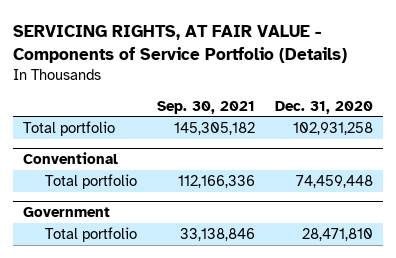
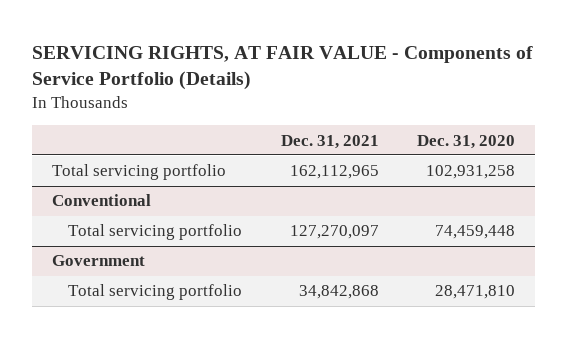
[156,100,255,114] Sep. 30, 2021 -> none
none -> [280,134,379,149] Dec. 31, 2021
[23,120,116,136] Total portfolio -> [51,164,226,181] Total servicing portfolio
[45,173,138,189] Total portfolio -> [68,224,243,241] Total servicing portfolio
[45,226,138,242] Total portfolio -> [68,284,243,301] Total servicing portfolio

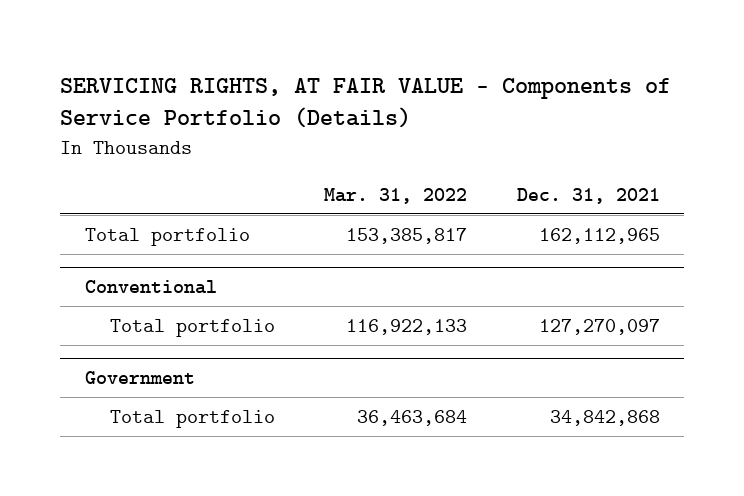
[417,134,516,149] Dec. 31, 2020 -> none
none -> [324,187,468,204] Mar. 31, 2022
[51,164,226,181] Total servicing portfolio -> [84,227,250,246] Total portfolio
[68,224,243,241] Total servicing portfolio -> [109,318,275,337] Total portfolio
[68,284,243,301] Total servicing portfolio -> [109,409,275,428] Total portfolio

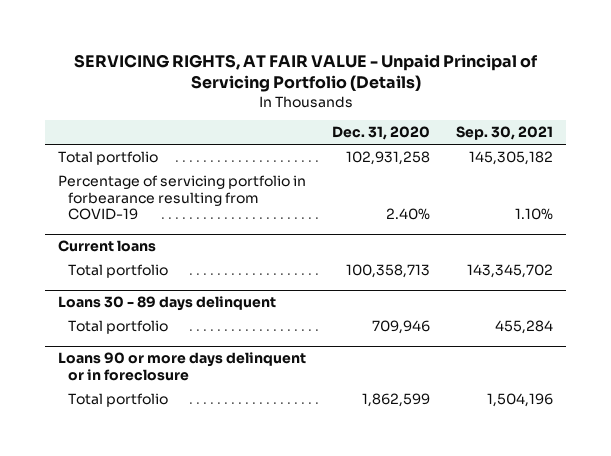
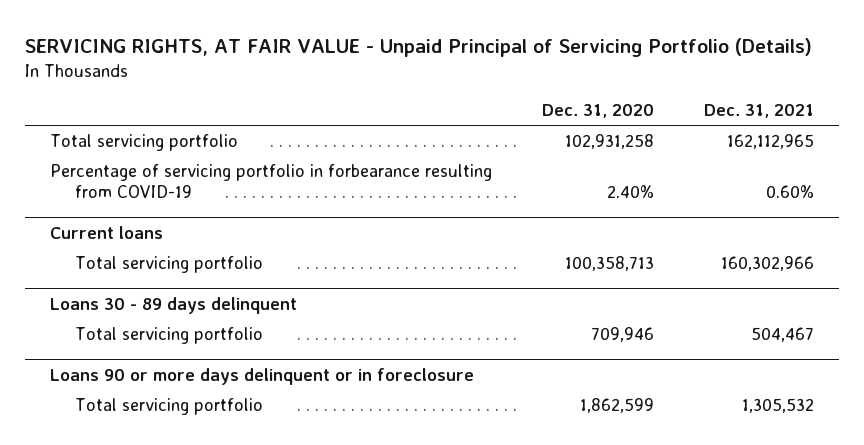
[455,126,553,141] Sep. 30, 2021 -> none
none -> [703,104,814,119] Dec. 31, 2021
[58,151,159,166] Total portfolio -> [50,134,239,152] Total servicing portfolio
[68,264,169,279] Total portfolio -> [75,256,264,274] Total servicing portfolio
[68,320,169,335] Total portfolio -> [75,327,264,345] Total servicing portfolio
[68,393,169,408] Total portfolio -> [75,398,264,416] Total servicing portfolio

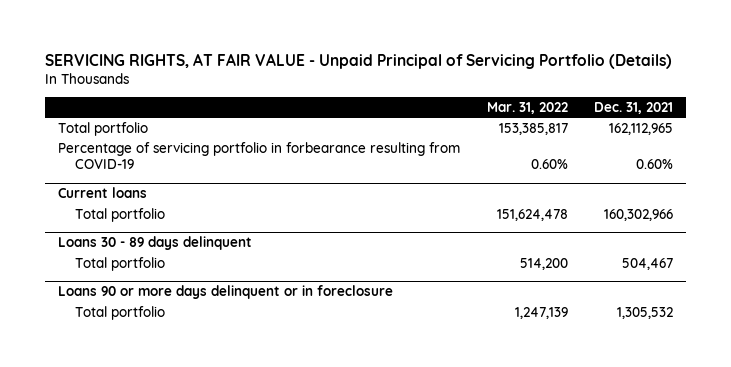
[541,104,654,119] Dec. 31, 2020 -> none
none -> [486,101,568,114] Mar. 31, 2022
[50,134,239,152] Total servicing portfolio -> [58,121,149,136] Total portfolio
[75,256,264,274] Total servicing portfolio -> [75,207,166,222] Total portfolio
[75,327,264,345] Total servicing portfolio -> [75,256,166,271] Total portfolio
[75,398,264,416] Total servicing portfolio -> [75,305,166,320] Total portfolio

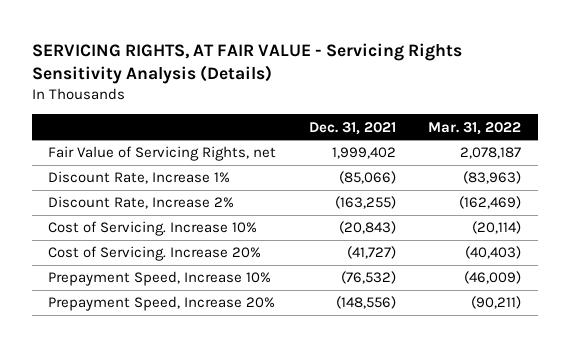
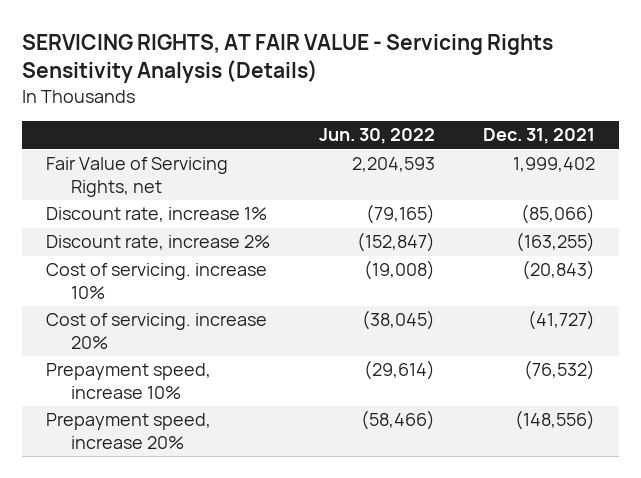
[428,121,522,135] Mar. 31, 2022 -> none
none -> [318,128,435,145] Jun. 30, 2022
[48,171,231,185] Discount Rate, Increase 1% -> [46,207,268,223] Discount rate, increase 1%
[48,196,235,210] Discount Rate, Increase 2% -> [46,235,271,251] Discount rate, increase 2%
[48,221,258,237] Cost of Servicing. Increase 10% -> [46,263,268,300] Cost of servicing. increase 10%
[48,246,262,262] Cost of Servicing. Increase 20% -> [46,313,268,350] Cost of servicing. increase 20%
[48,271,272,287] Prepayment Speed, Increase 10% -> [46,363,212,400] Prepayment speed, increase 10%
[48,296,276,312] Prepayment Speed, Increase 20% -> [46,413,212,450] Prepayment speed, increase 20%

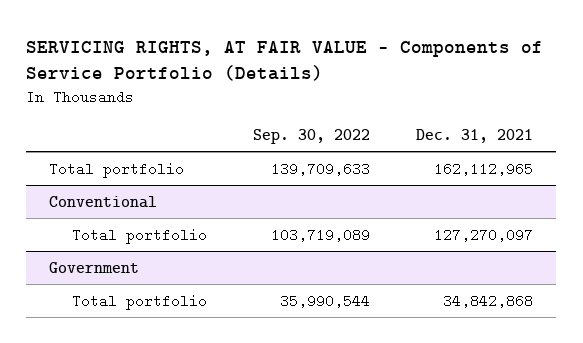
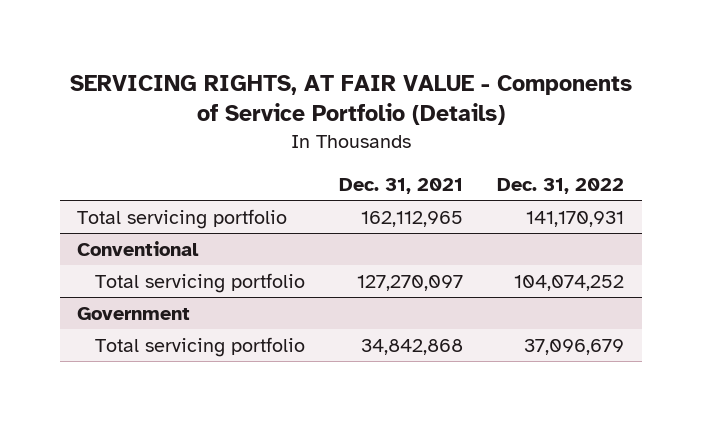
[253,129,371,145] Sep. 30, 2022 -> none
none -> [497,177,625,194] Dec. 31, 2022
[49,161,185,178] Total portfolio -> [76,208,287,229] Total servicing portfolio
[72,227,208,244] Total portfolio -> [95,272,306,293] Total servicing portfolio
[72,293,208,310] Total portfolio -> [95,336,306,357] Total servicing portfolio

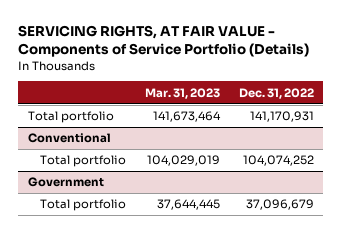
[339,177,464,194] Dec. 31, 2021 -> none
none -> [144,87,220,99] Mar. 31, 2023
[76,208,287,229] Total servicing portfolio -> [27,111,114,124] Total portfolio
[95,272,306,293] Total servicing portfolio -> [40,155,127,168] Total portfolio
[95,336,306,357] Total servicing portfolio -> [40,199,127,212] Total portfolio

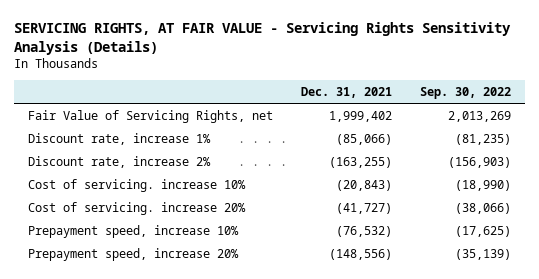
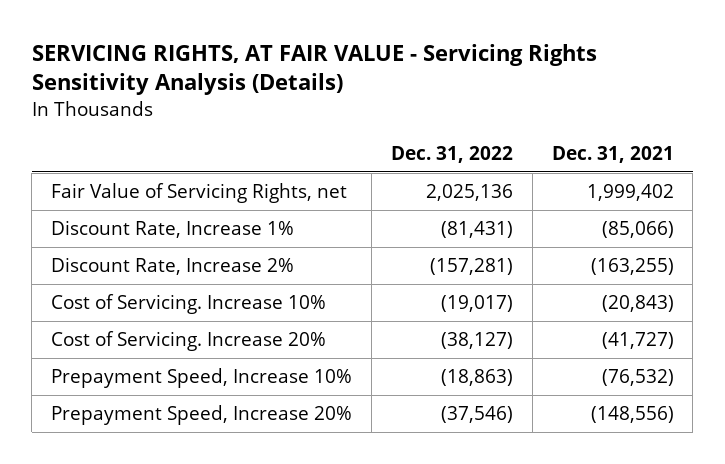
[420,86,512,99] Sep. 30, 2022 -> none
none -> [390,145,513,163] Dec. 31, 2022
[27,132,211,145] Discount rate, increase 1% -> [51,220,295,239] Discount Rate, Increase 1%
[27,155,211,168] Discount rate, increase 2% -> [51,257,295,276] Discount Rate, Increase 2%
[27,178,246,192] Cost of servicing. increase 10% -> [51,294,327,315] Cost of Servicing. Increase 10%
[27,201,246,215] Cost of servicing. increase 20% -> [51,331,327,352] Cost of Servicing. Increase 20%
[27,224,239,238] Prepayment speed, increase 10% -> [51,368,353,389] Prepayment Speed, Increase 10%
[27,247,239,261] Prepayment speed, increase 20% -> [51,405,353,426] Prepayment Speed, Increase 20%

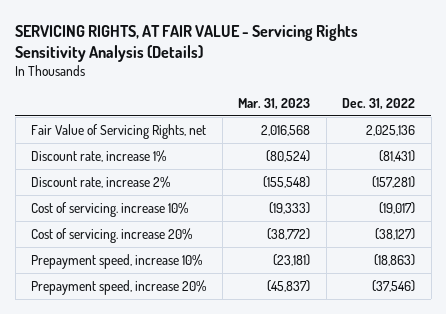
[551,145,674,163] Dec. 31, 2021 -> none
none -> [238,98,311,111] Mar. 31, 2023
[51,220,295,239] Discount Rate, Increase 1% -> [31,149,167,162] Discount rate, increase 1%
[51,257,295,276] Discount Rate, Increase 2% -> [31,175,171,188] Discount rate, increase 2%
[51,294,327,315] Cost of Servicing. Increase 10% -> [31,201,189,217] Cost of servicing. increase 10%
[51,331,327,352] Cost of Servicing. Increase 20% -> [31,227,193,243] Cost of servicing. increase 20%
[51,368,353,389] Prepayment Speed, Increase 10% -> [31,253,203,269] Prepayment speed, increase 10%
[51,405,353,426] Prepayment Speed, Increase 20% -> [31,279,207,295] Prepayment speed, increase 20%

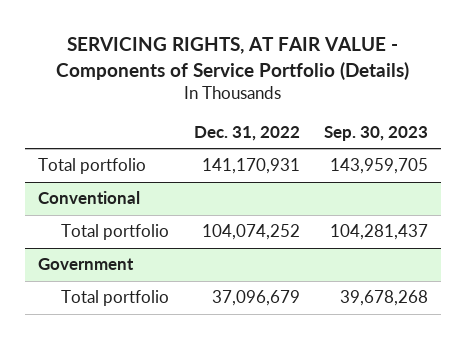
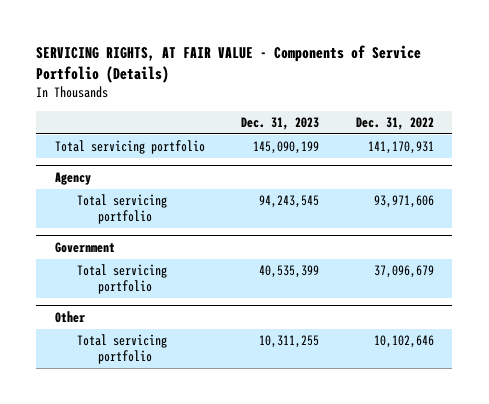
[324,126,429,142] Sep. 30, 2023 -> none
none -> [241,117,320,131] Dec. 31, 2023
[37,158,146,175] Total portfolio -> [54,140,205,155] Total servicing portfolio
[37,191,140,205] Conventional -> [54,172,91,186] Agency
[61,224,170,241] Total portfolio -> [76,194,167,225] Total servicing portfolio
[201,224,300,241] 104,074,252 -> [374,195,435,209] 93,971,606
[61,290,170,307] Total portfolio -> [76,264,167,295] Total servicing portfolio
none -> [54,311,85,324] Other
none -> [76,334,167,365] Total servicing portfolio

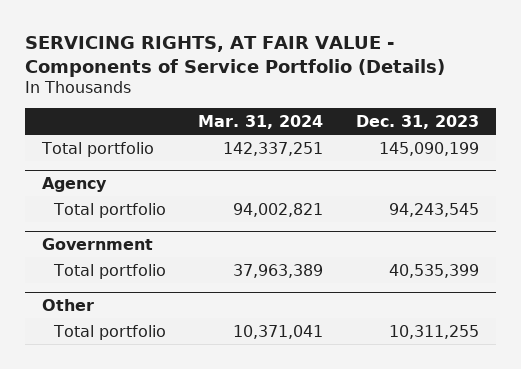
[356,117,435,131] Dec. 31, 2022 -> none
none -> [198,114,324,129] Mar. 31, 2024
[54,140,205,155] Total servicing portfolio -> [40,141,154,157] Total portfolio
[76,194,167,225] Total servicing portfolio -> [52,202,166,218] Total portfolio
[76,264,167,295] Total servicing portfolio -> [52,263,166,279] Total portfolio
[76,334,167,365] Total servicing portfolio -> [52,324,166,340] Total portfolio

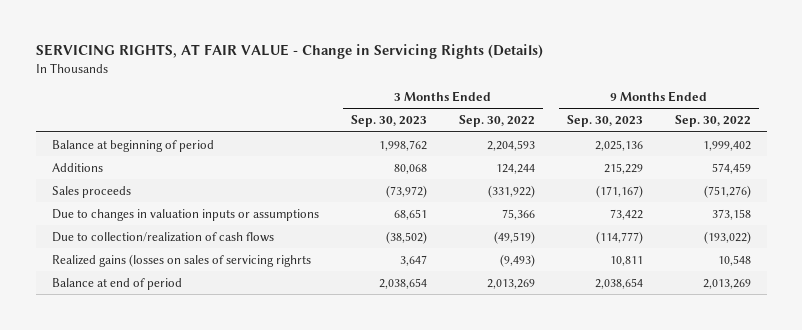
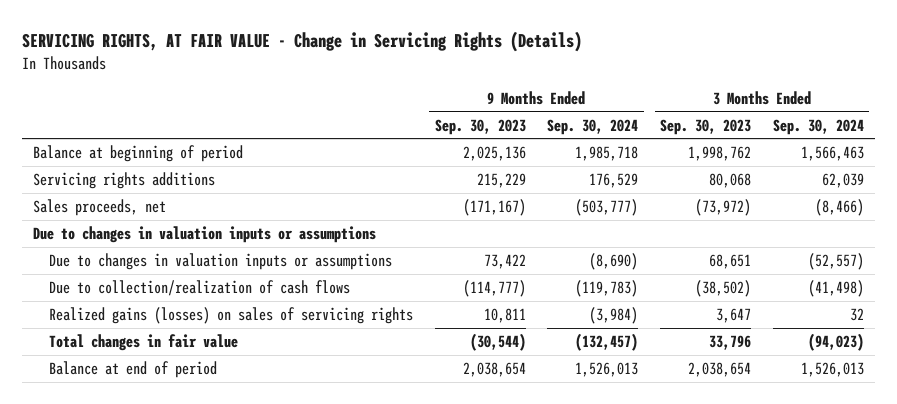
[458,115,535,128] Sep. 30, 2022 -> none
[674,115,751,128] Sep. 30, 2022 -> none
none -> [547,118,639,135] Sep. 30, 2024
none -> [772,118,864,135] Sep. 30, 2024
[51,162,103,172] Additions -> [33,171,216,189] Servicing rights additions
[51,185,131,198] Sales proceeds -> [33,198,167,216] Sales proceeds, net
none -> [33,225,377,243] Due to changes in valuation inputs or assumptions
[51,253,311,267] Realized gains (losses on sales of servicing righrts -> [48,306,413,324] Realized gains (losses) on sales of servicing rights
none -> [48,333,238,351] Total changes in fair value

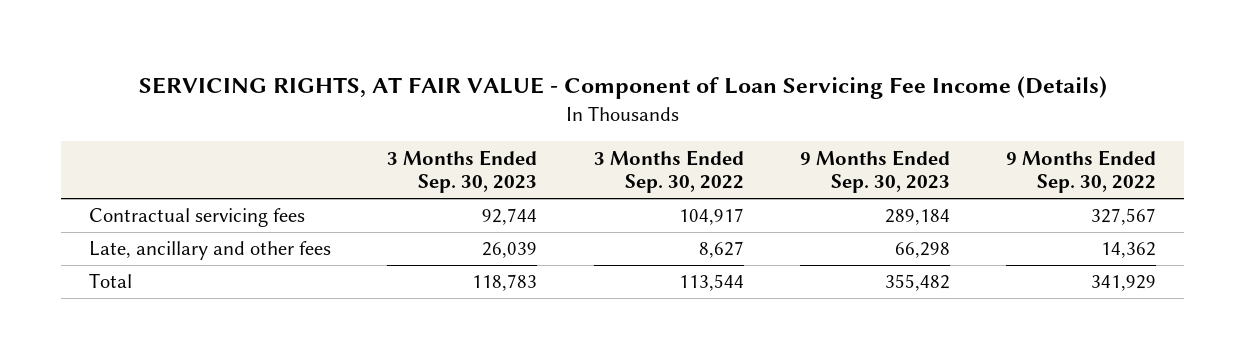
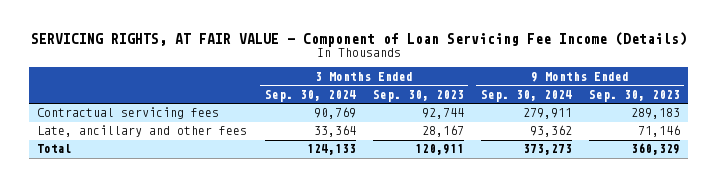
[593,149,744,194] 3 Months Ended Sep. 30, 2022 -> none
[1006,149,1157,194] 9 Months Ended Sep. 30, 2022 -> none
none -> [264,89,356,102] Sep. 30, 2024
none -> [480,89,572,102] Sep. 30, 2024
[884,209,950,226] 289,184 -> [630,108,680,120] 289,183
[482,242,538,259] 26,039 -> [421,125,464,138] 28,167
[894,242,950,259] 66,298 -> [637,125,680,138] 71,146
[472,274,538,292] 118,783 -> [414,144,464,156] 120,911
[884,274,950,292] 355,482 -> [630,143,680,156] 360,329

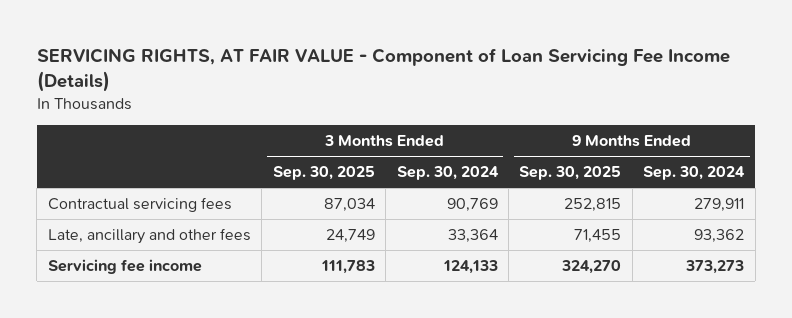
[372,89,464,102] Sep. 30, 2023 -> none
[588,89,680,102] Sep. 30, 2023 -> none
none -> [272,166,375,181] Sep. 30, 2025
none -> [519,166,622,181] Sep. 30, 2025
[37,144,73,154] Total -> [47,259,202,275] Servicing fee income

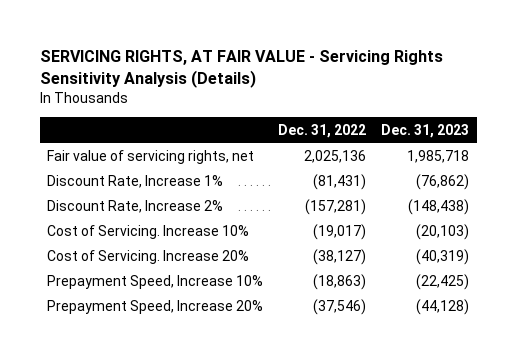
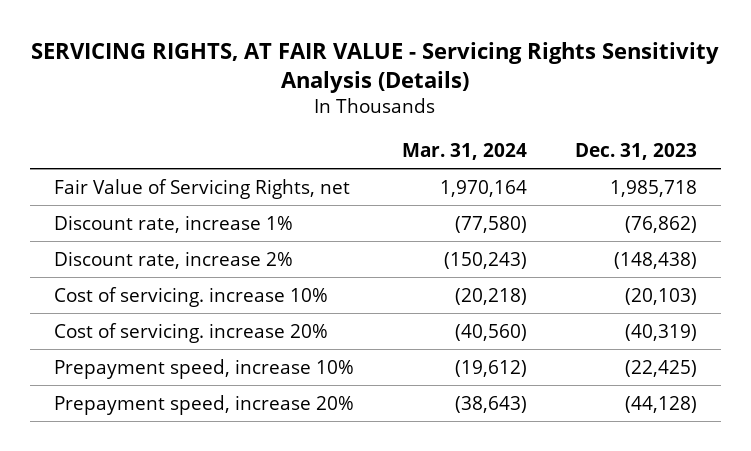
[278,123,367,138] Dec. 31, 2022 -> none
none -> [401,142,527,160] Mar. 31, 2024
[47,149,255,164] Fair value of servicing rights, net -> [53,178,350,199] Fair Value of Servicing Rights, net
[47,174,224,188] Discount Rate, Increase 1% -> [53,214,293,233] Discount rate, increase 1%
[47,199,224,213] Discount Rate, Increase 2% -> [53,250,293,269] Discount rate, increase 2%
[47,224,250,239] Cost of Servicing. Increase 10% -> [53,286,328,307] Cost of servicing. increase 10%
[47,249,250,264] Cost of Servicing. Increase 20% -> [53,322,328,343] Cost of servicing. increase 20%
[47,274,264,289] Prepayment Speed, Increase 10% -> [53,358,354,379] Prepayment speed, increase 10%
[47,299,264,314] Prepayment Speed, Increase 20% -> [53,394,354,415] Prepayment speed, increase 20%

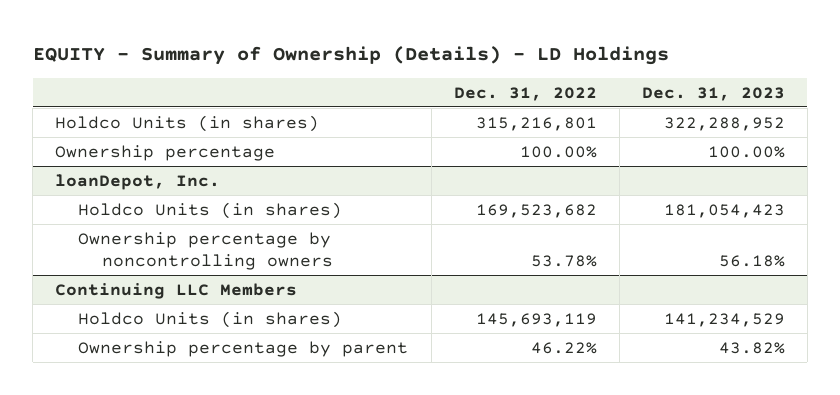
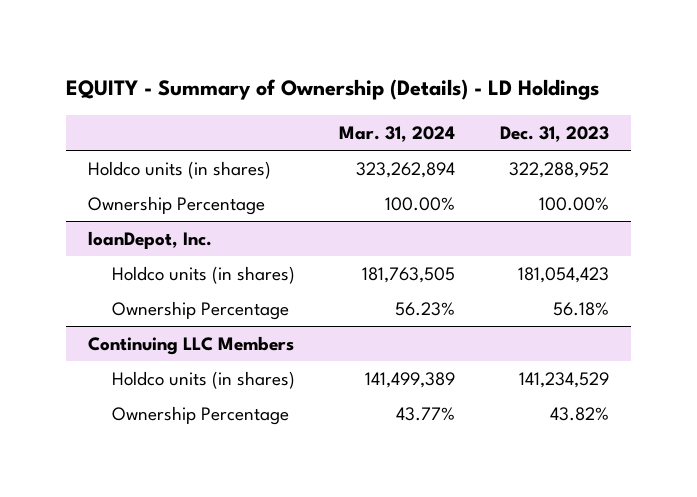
[453,86,597,101] Dec. 31, 2022 -> none
none -> [339,125,456,142] Mar. 31, 2024
[55,114,320,132] Holdco Units (in shares) -> [87,161,271,180] Holdco units (in shares)
[55,144,276,161] Ownership percentage -> [87,196,265,216] Ownership Percentage
[78,201,343,219] Holdco Units (in shares) -> [112,266,296,285] Holdco units (in shares)
[78,231,333,270] Ownership percentage by noncontrolling owners -> [112,301,290,321] Ownership Percentage
[78,310,343,328] Holdco Units (in shares) -> [112,371,296,390] Holdco units (in shares)
[78,340,409,357] Ownership percentage by parent -> [112,406,290,426] Ownership Percentage

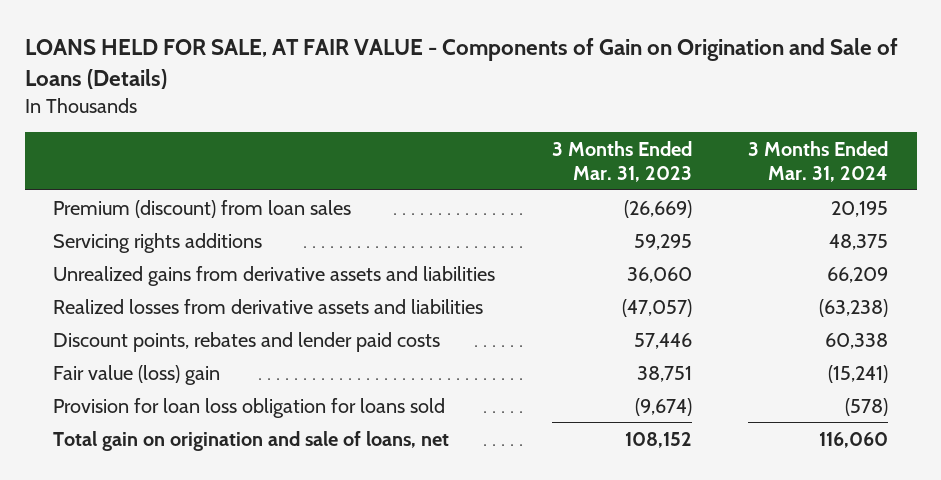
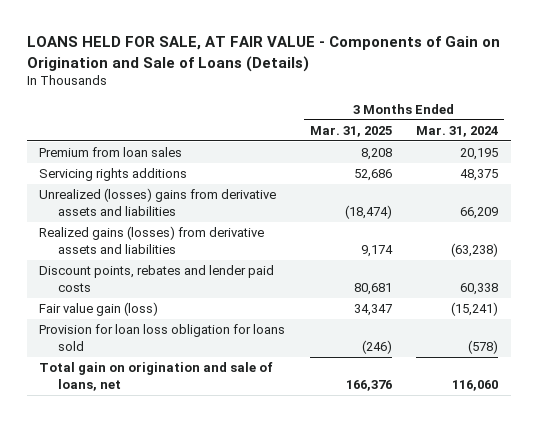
[551,140,692,182] 3 Months Ended Mar. 31, 2023 -> none
none -> [309,125,392,137] Mar. 31, 2025
[52,199,351,218] Premium (discount) from loan sales -> [39,147,183,158] Premium from loan sales
[52,265,495,286] Unrealized gains from derivative assets and liabilities -> [39,188,277,216] Unrealized (losses) gains from derivative assets and liabilities
[52,298,483,314] Realized losses from derivative assets and liabilities -> [39,226,265,254] Realized gains (losses) from derivative assets and liabilities
[52,364,220,385] Fair value (loss) gain -> [39,302,159,317] Fair value gain (loss)

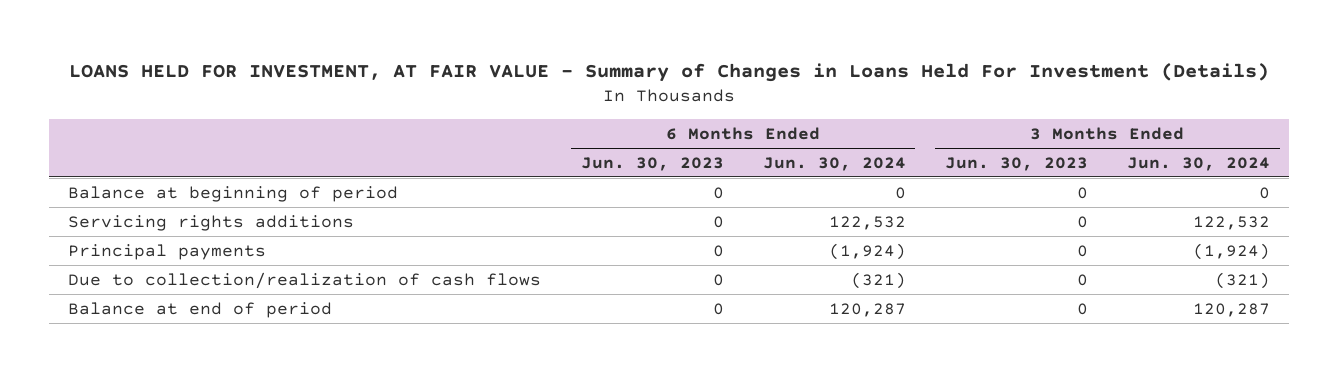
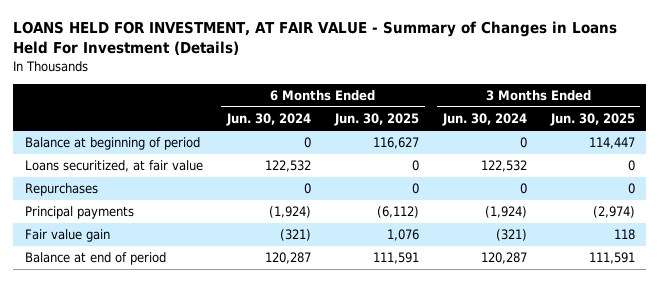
[580,156,724,171] Jun. 30, 2023 -> none
[944,156,1088,171] Jun. 30, 2023 -> none
none -> [333,113,419,127] Jun. 30, 2025
none -> [549,113,635,127] Jun. 30, 2025
[68,214,355,231] Servicing rights additions -> [24,160,203,173] Loans securitized, at fair value
none -> [24,183,98,197] Repurchases
[68,271,542,289] Due to collection/realization of cash flows -> [24,229,110,243] Fair value gain

